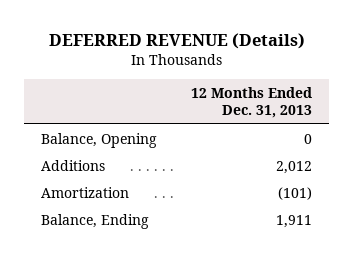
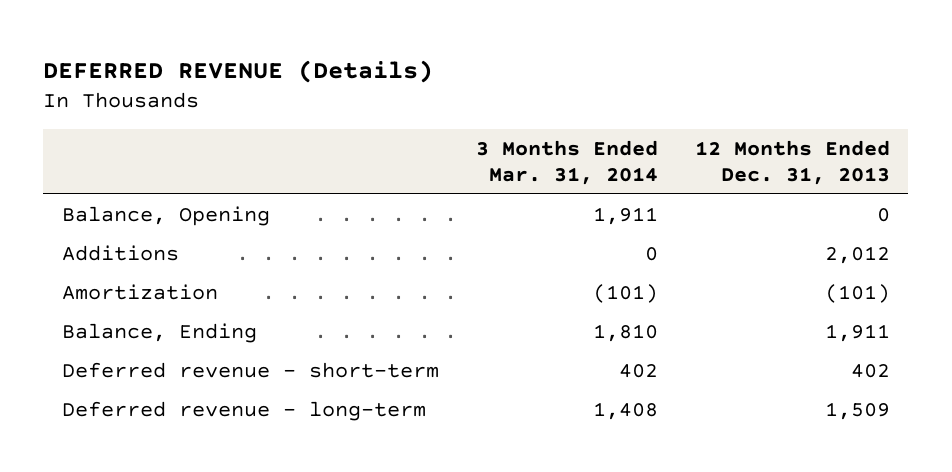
none -> [475,140,658,185] 3 Months Ended Mar. 31, 2014
none -> [61,361,439,378] Deferred revenue - short-term
none -> [61,400,426,421] Deferred revenue - long-term

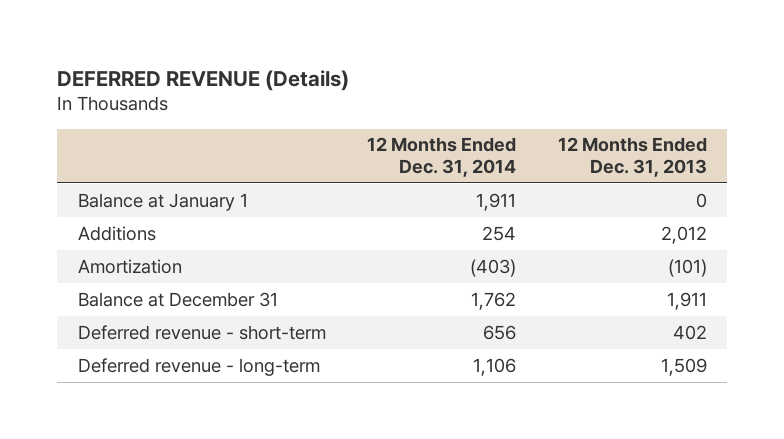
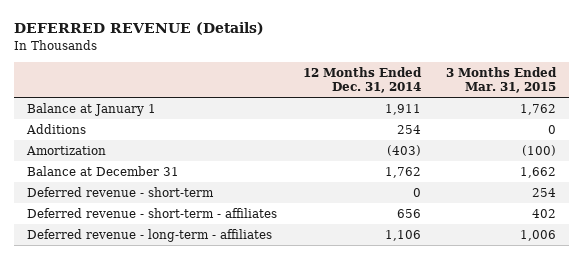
[557,137,707,177] 12 Months Ended Dec. 31, 2013 -> none
none -> [446,66,558,94] 3 Months Ended Mar. 31, 2015
[483,324,517,340] 656 -> [412,188,421,198] 0
none -> [27,208,278,219] Deferred revenue - short-term - affiliates
[77,357,320,376] Deferred revenue - long-term -> [27,229,273,243] Deferred revenue - long-term - affiliates

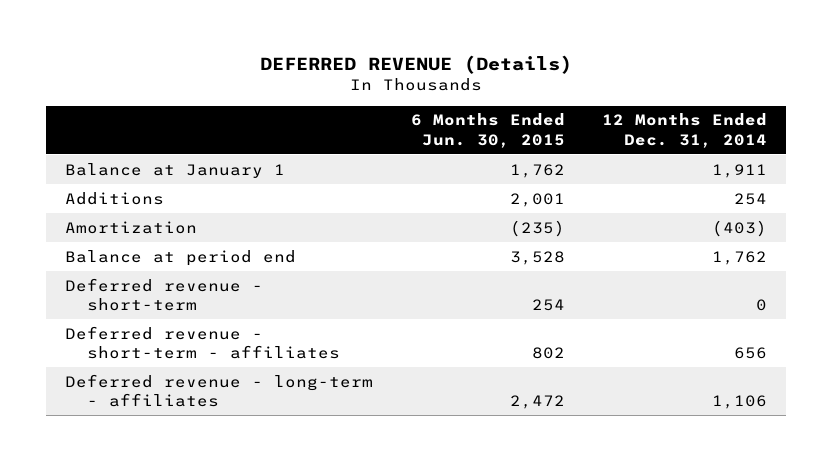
[446,66,558,94] 3 Months Ended Mar. 31, 2015 -> none
none -> [410,113,565,148] 6 Months Ended Jun. 30, 2015
[27,166,180,177] Balance at December 31 -> [64,249,296,266] Balance at period end

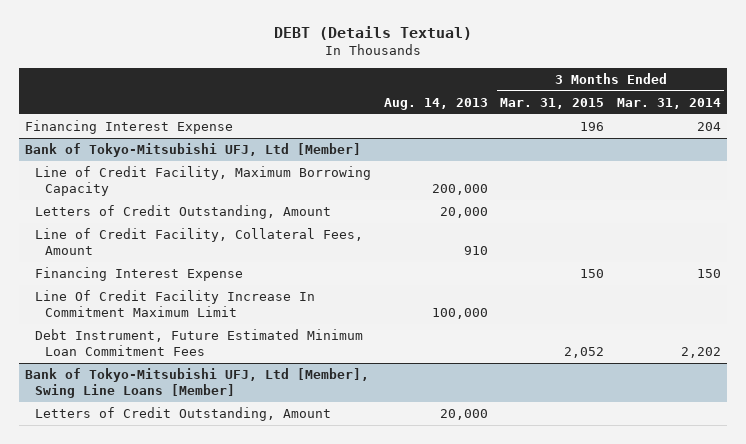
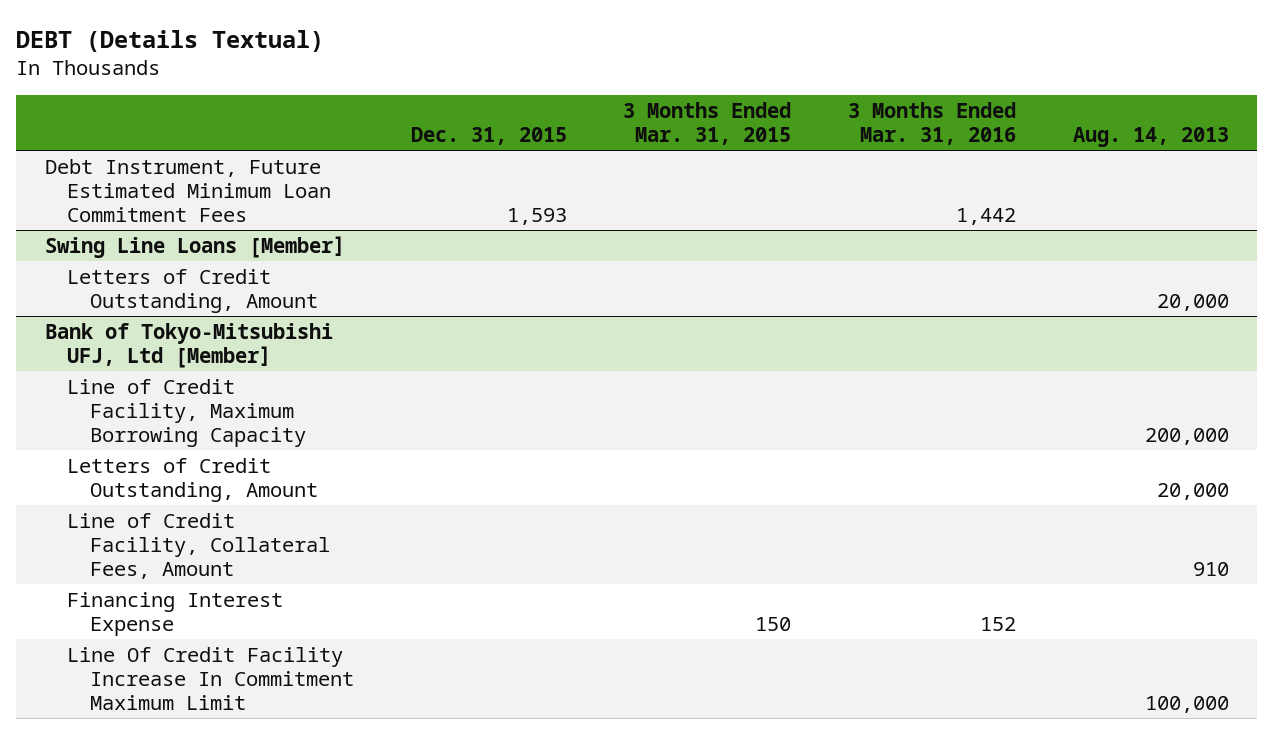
[616,97,721,109] Mar. 31, 2014 -> none
none -> [410,127,567,146] Dec. 31, 2015
none -> [848,101,1017,146] 3 Months Ended Mar. 31, 2016
[25,120,234,135] Financing Interest Expense -> none
none -> [44,158,332,223] Debt Instrument, Future Estimated Minimum Loan Commitment Fees
none -> [44,235,345,258] Swing Line Loans [Member]
none -> [67,268,319,314] Letters of Credit Outstanding, Amount
[35,329,364,356] Debt Instrument, Future Estimated Minimum Loan Commitment Fees -> none
[25,368,370,398] Bank of Tokyo-Mitsubishi UFJ, Ltd [Member], Swing Line Loans [Member] -> none
[35,407,332,422] Letters of Credit Outstanding, Amount -> none

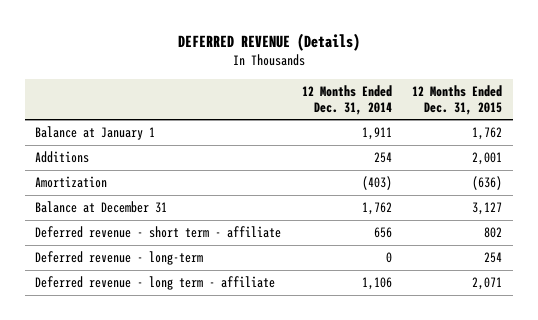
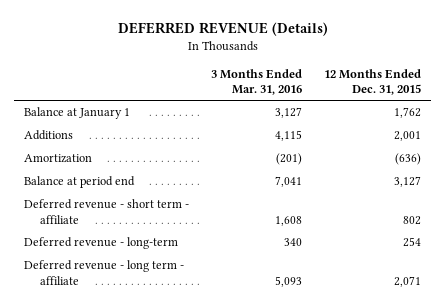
[301,84,392,115] 12 Months Ended Dec. 31, 2014 -> none
none -> [211,68,303,96] 3 Months Ended Mar. 31, 2016
[35,201,168,214] Balance at December 31 -> [24,176,136,189] Balance at period end

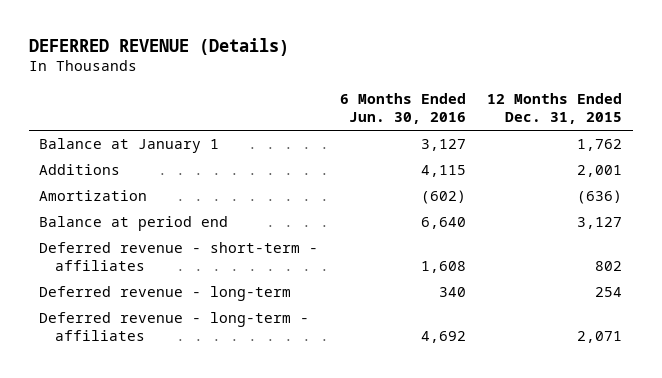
[211,68,303,96] 3 Months Ended Mar. 31, 2016 -> none
none -> [339,93,466,125] 6 Months Ended Jun. 30, 2016
[24,199,190,224] Deferred revenue - short term - affiliate -> [39,242,319,272] Deferred revenue - short-term - affiliates
[24,260,185,285] Deferred revenue - long term - affiliate -> [39,312,310,342] Deferred revenue - long-term - affiliates

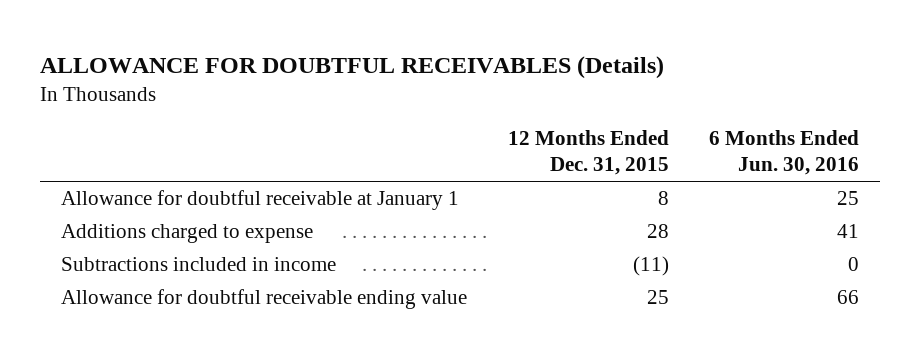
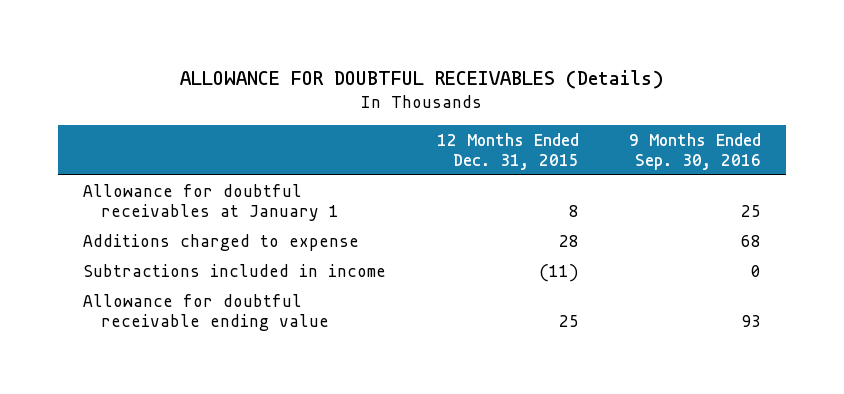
[709,129,860,176] 6 Months Ended Jun. 30, 2016 -> none
none -> [628,132,761,170] 9 Months Ended Sep. 30, 2016
[60,190,459,211] Allowance for doubtful receivable at January 1 -> [83,183,339,221] Allowance for doubtful receivables at January 1

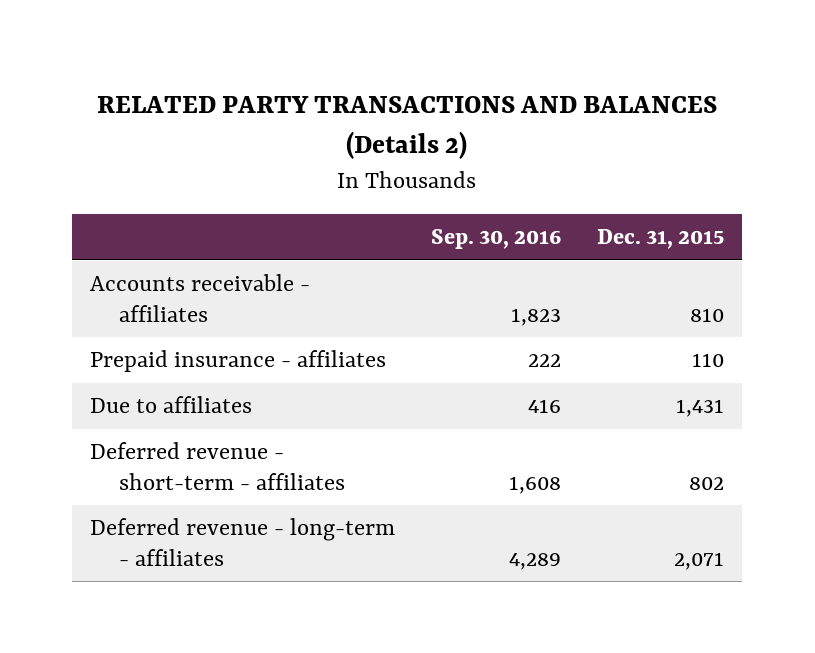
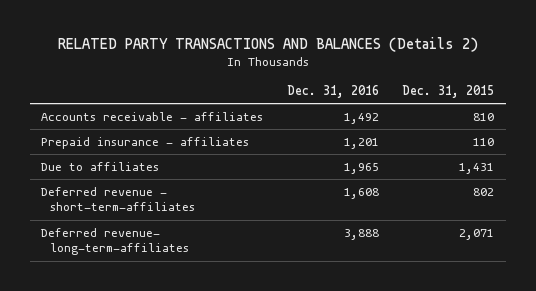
[431,229,562,250] Sep. 30, 2016 -> none
none -> [286,85,379,99] Dec. 31, 2016
[90,442,346,490] Deferred revenue - short-term - affiliates -> [41,186,196,212] Deferred revenue - short-term-affiliates
[90,518,396,566] Deferred revenue - long-term - affiliates -> [41,227,190,256] Deferred revenue- long-term-affiliates

